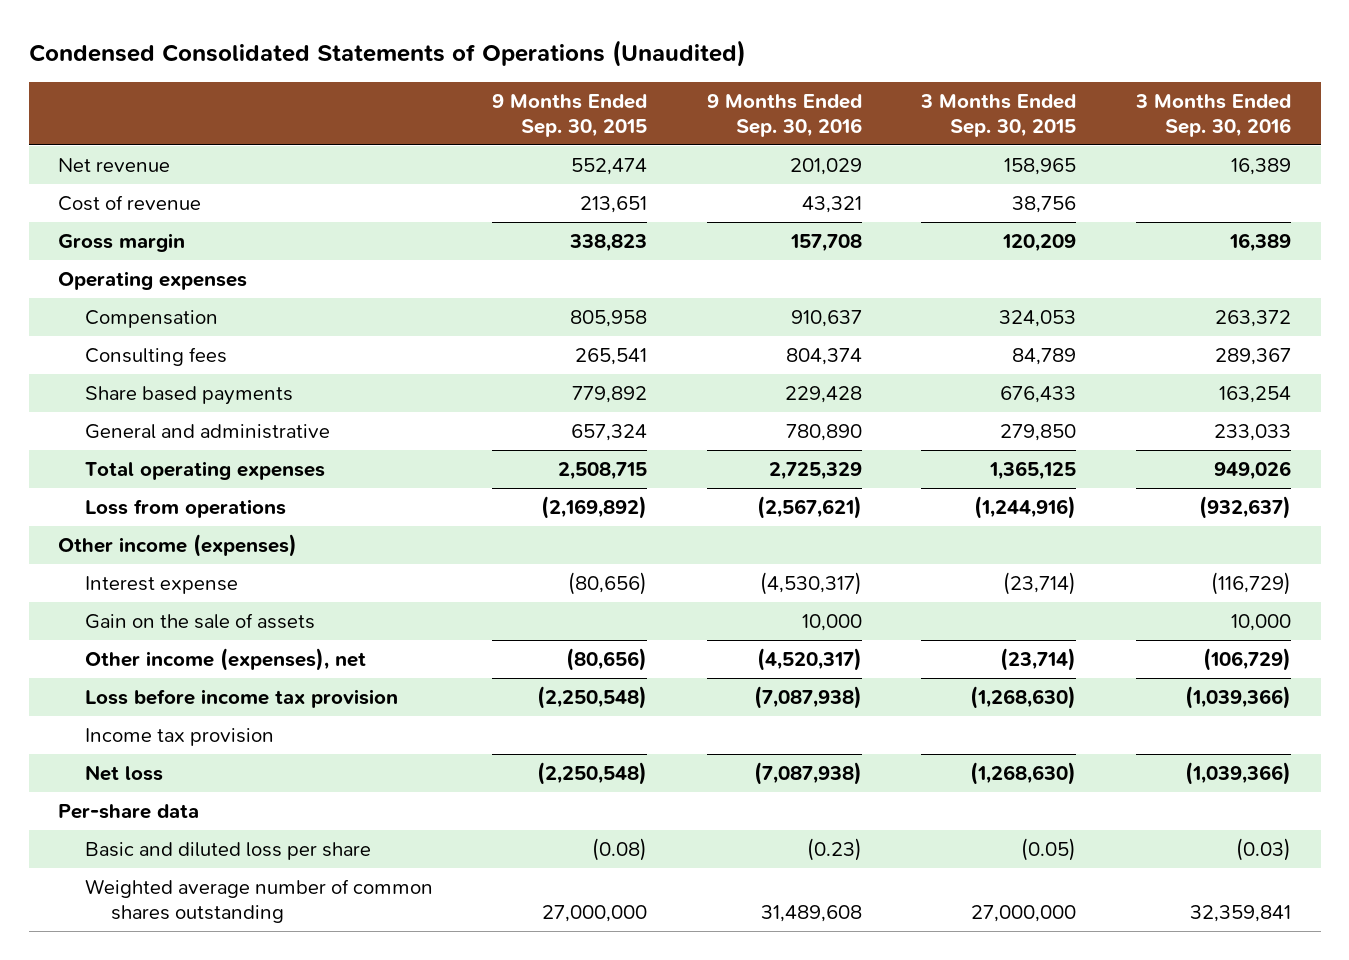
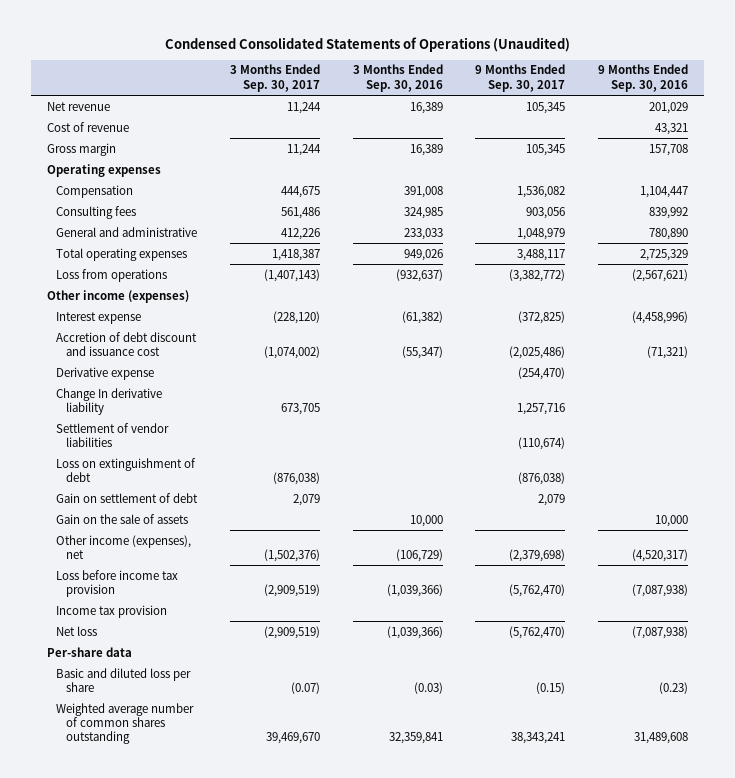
[492,93,648,137] 9 Months Ended Sep. 30, 2015 -> none
[920,93,1077,137] 3 Months Ended Sep. 30, 2015 -> none
none -> [230,64,321,92] 3 Months Ended Sep. 30, 2017
none -> [475,64,566,92] 9 Months Ended Sep. 30, 2017
[84,385,293,405] Share based payments -> none
[790,309,862,327] 910,637 -> [640,185,689,198] 1,104,447
[1214,309,1291,327] 263,372 -> [403,185,443,198] 391,008
[785,347,862,365] 804,374 -> [649,206,689,219] 839,992
[1214,347,1291,365] 289,367 -> [403,206,443,219] 324,985
[759,571,862,595] (4,530,317) -> [632,310,689,324] (4,458,996)
[1210,571,1291,595] (116,729) -> [401,310,443,324] (61,382)
none -> [56,331,198,356] Accretion of debt discount and issuance cost
none -> [56,366,155,380] Derivative expense
none -> [56,387,163,415] Change In derivative liability
none -> [56,422,170,447] Settlement of vendor liabilities
none -> [56,457,197,482] Loss on extinguishment of debt
none -> [56,492,199,503] Gain on settlement of debt

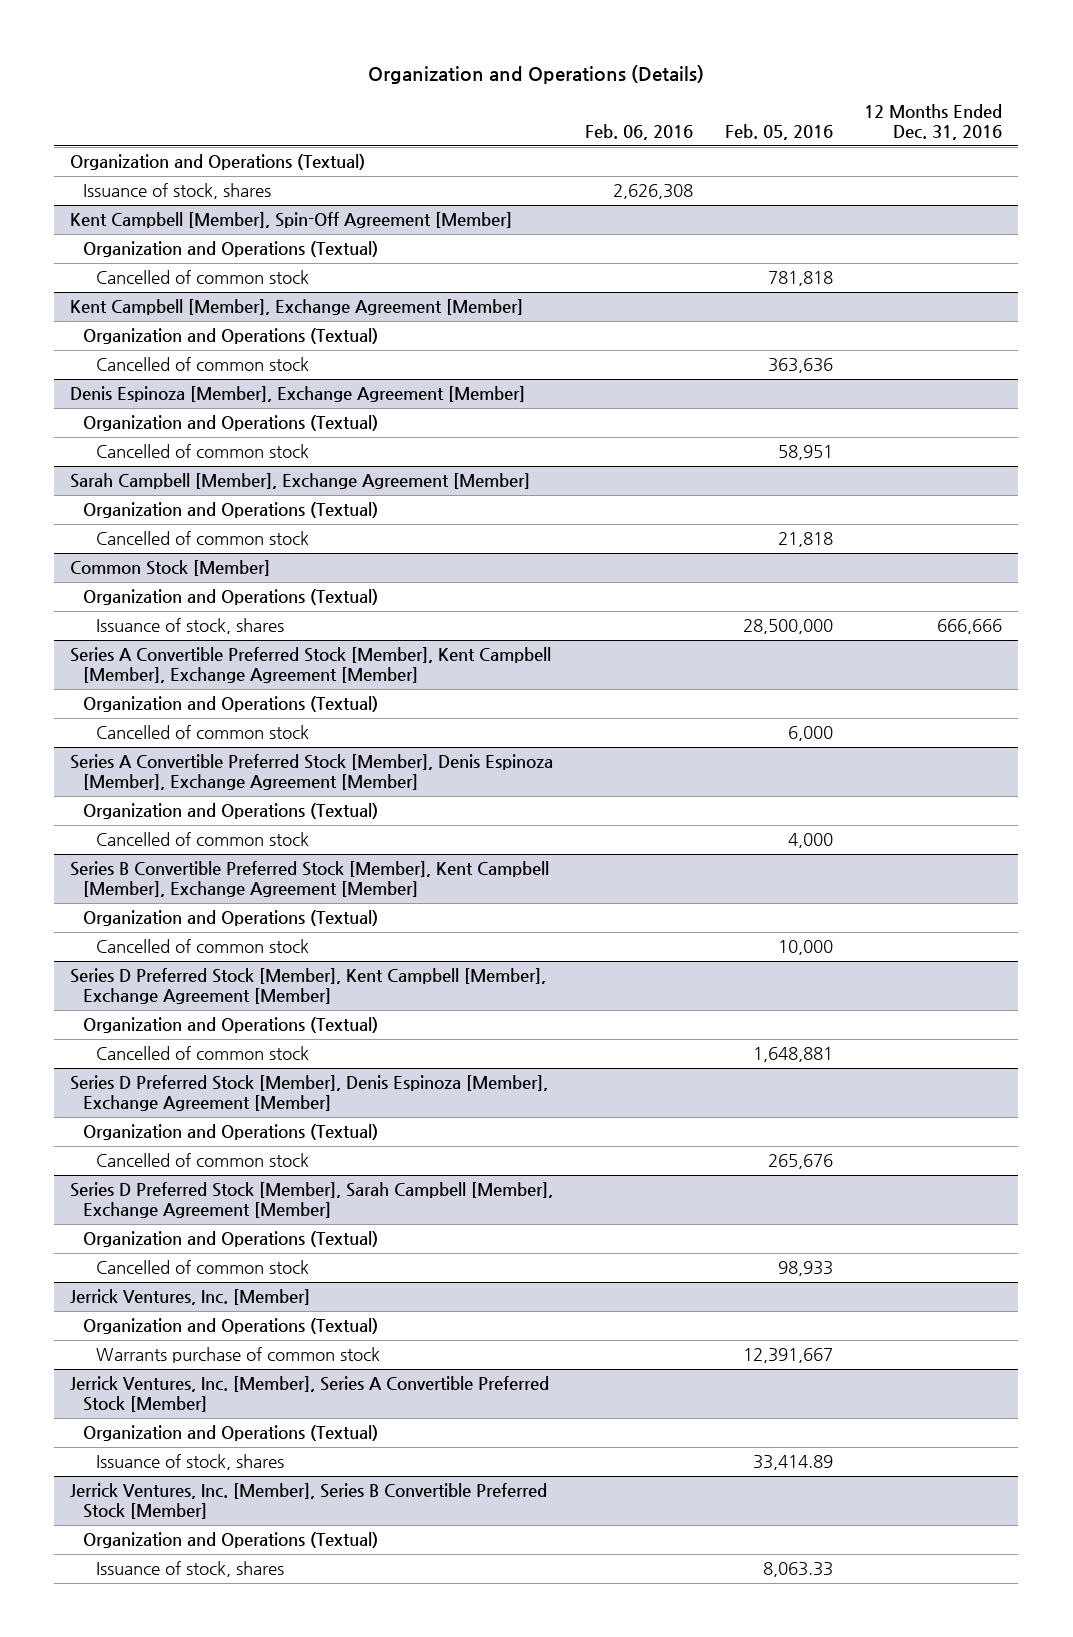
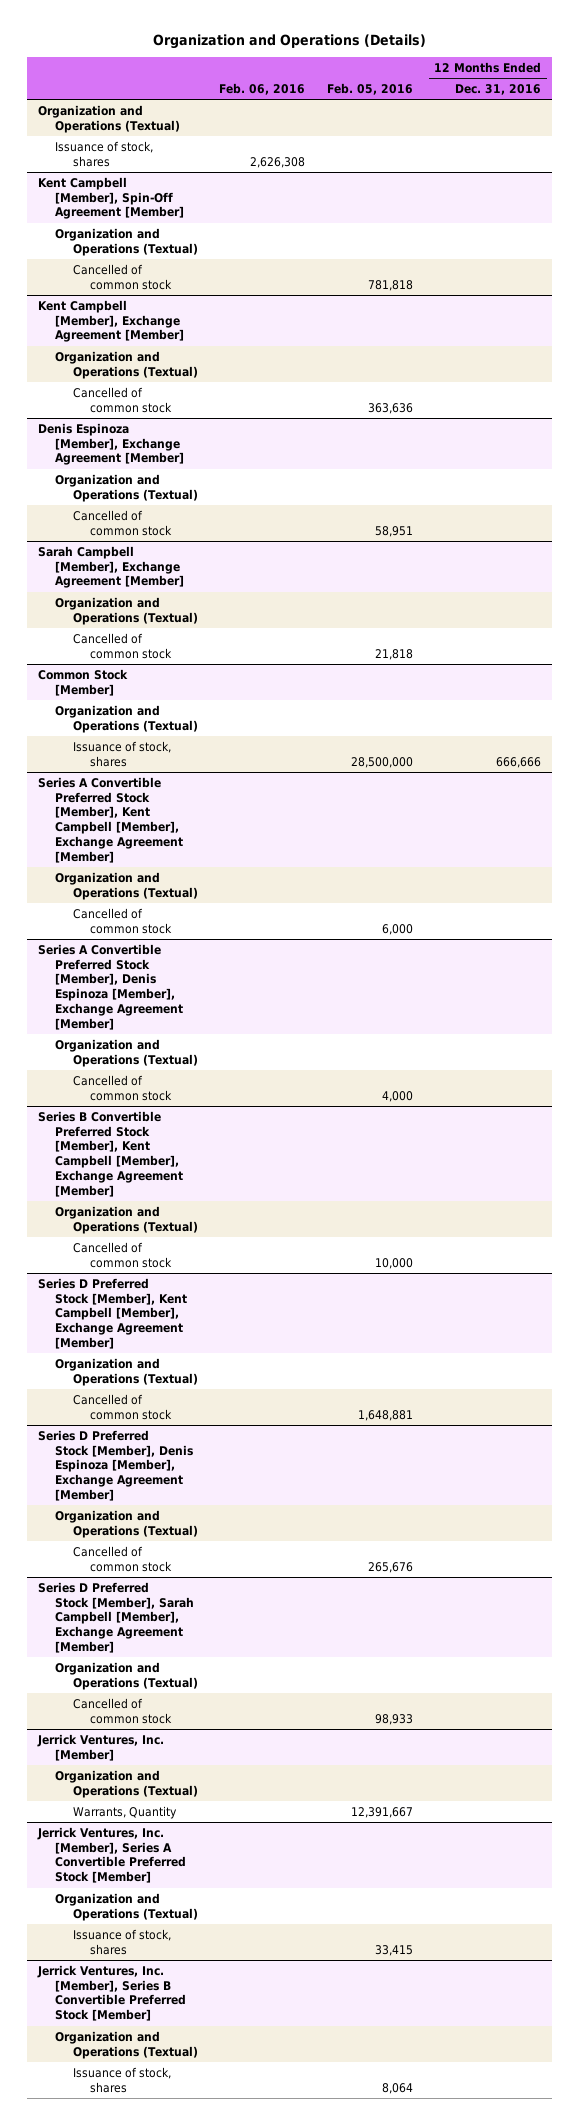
[96,1347,381,1364] Warrants purchase of common stock -> [72,1805,177,1819] Warrants, Quantity
[752,1455,833,1471] 33,414.89 -> [374,1944,413,1956] 33,415
[762,1562,833,1578] 8,063.33 -> [381,2082,413,2094] 8,064

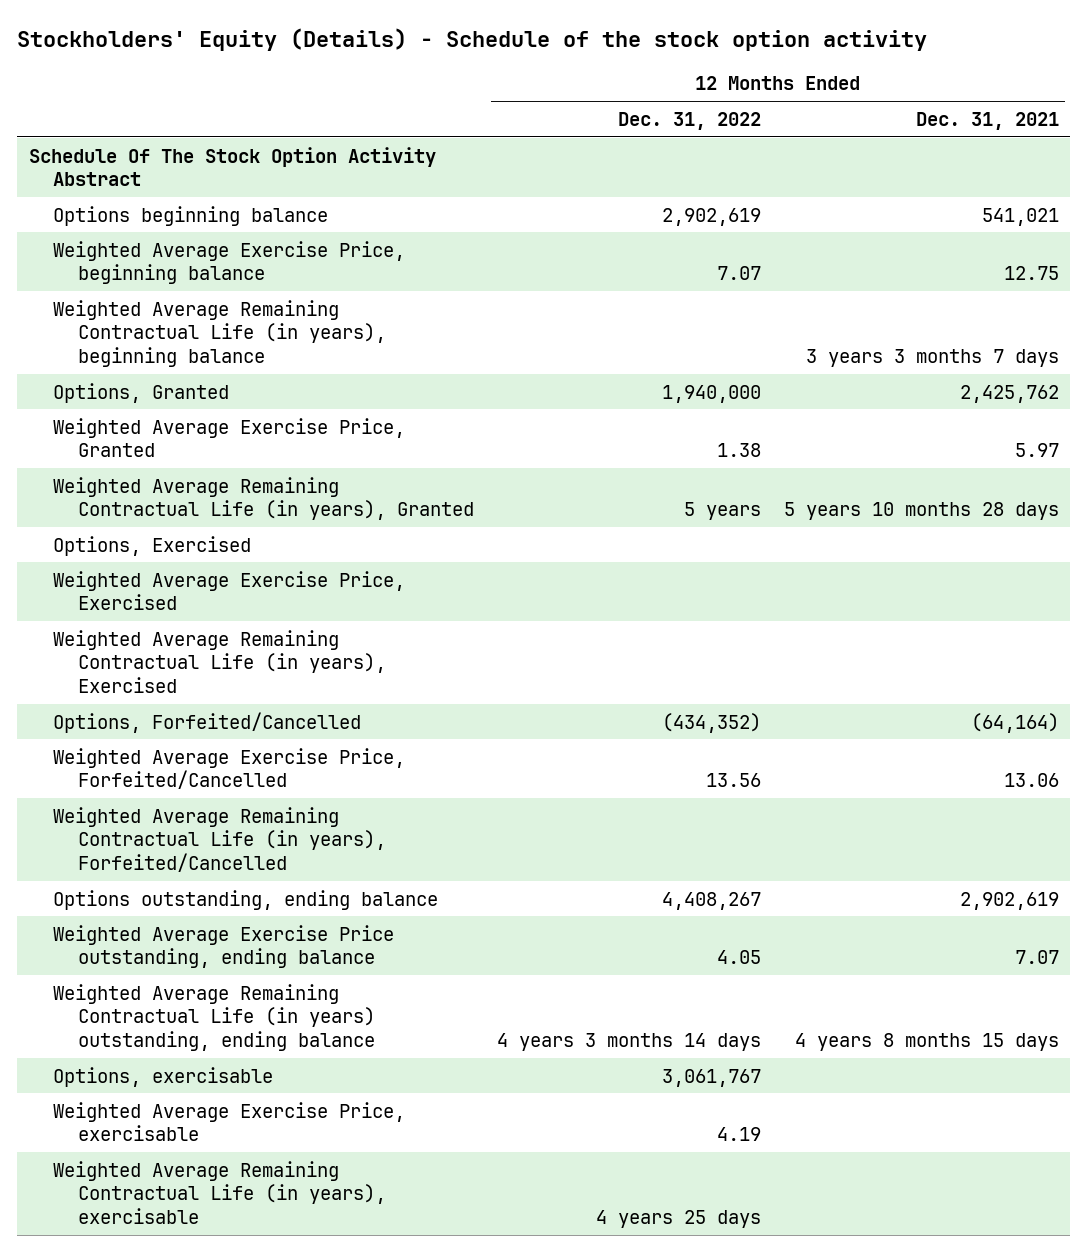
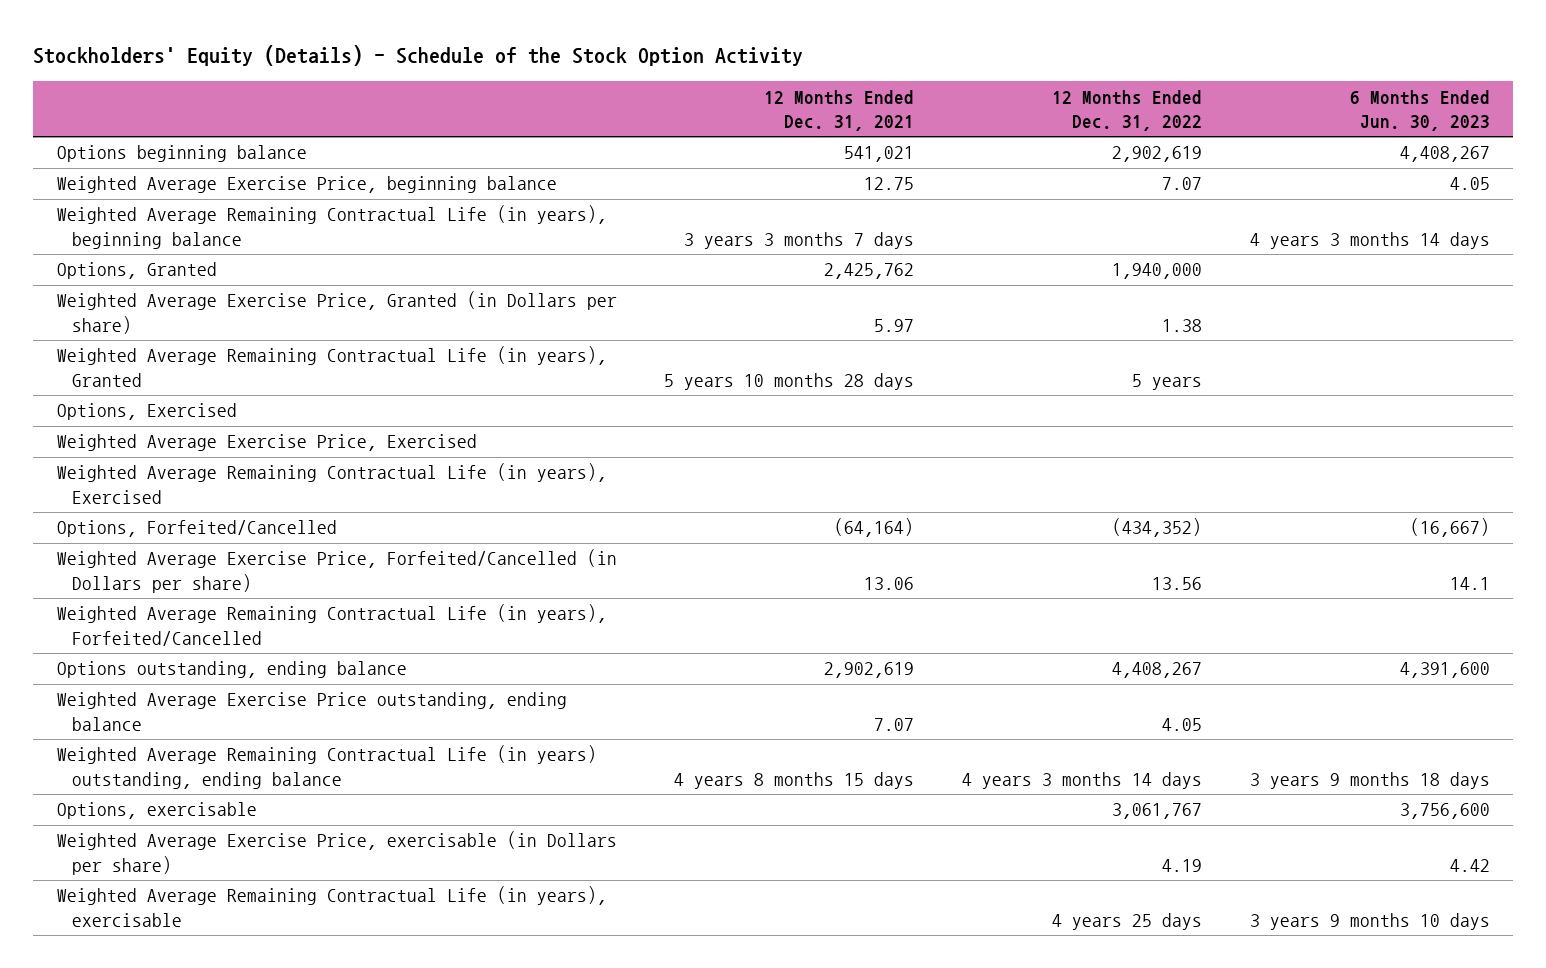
[17,27,928,51] Stockholders' Equity (Details) - Schedule of the stock option activity -> [33,45,804,67] Stockholders' Equity (Details) - Schedule of the Stock Option Activity
none -> [1349,89,1490,132] 6 Months Ended Jun. 30, 2023
[28,146,436,187] Schedule Of The Stock Option Activity Abstract -> none
[53,417,406,458] Weighted Average Exercise Price, Granted -> [56,291,617,334] Weighted Average Exercise Price, Granted (in Dollars per share)
[53,747,406,790] Weighted Average Exercise Price, Forfeited/Cancelled -> [56,549,617,593] Weighted Average Exercise Price, Forfeited/Cancelled (in Dollars per share)
[53,1101,406,1142] Weighted Average Exercise Price, exercisable -> [56,831,617,875] Weighted Average Exercise Price, exercisable (in Dollars per share)

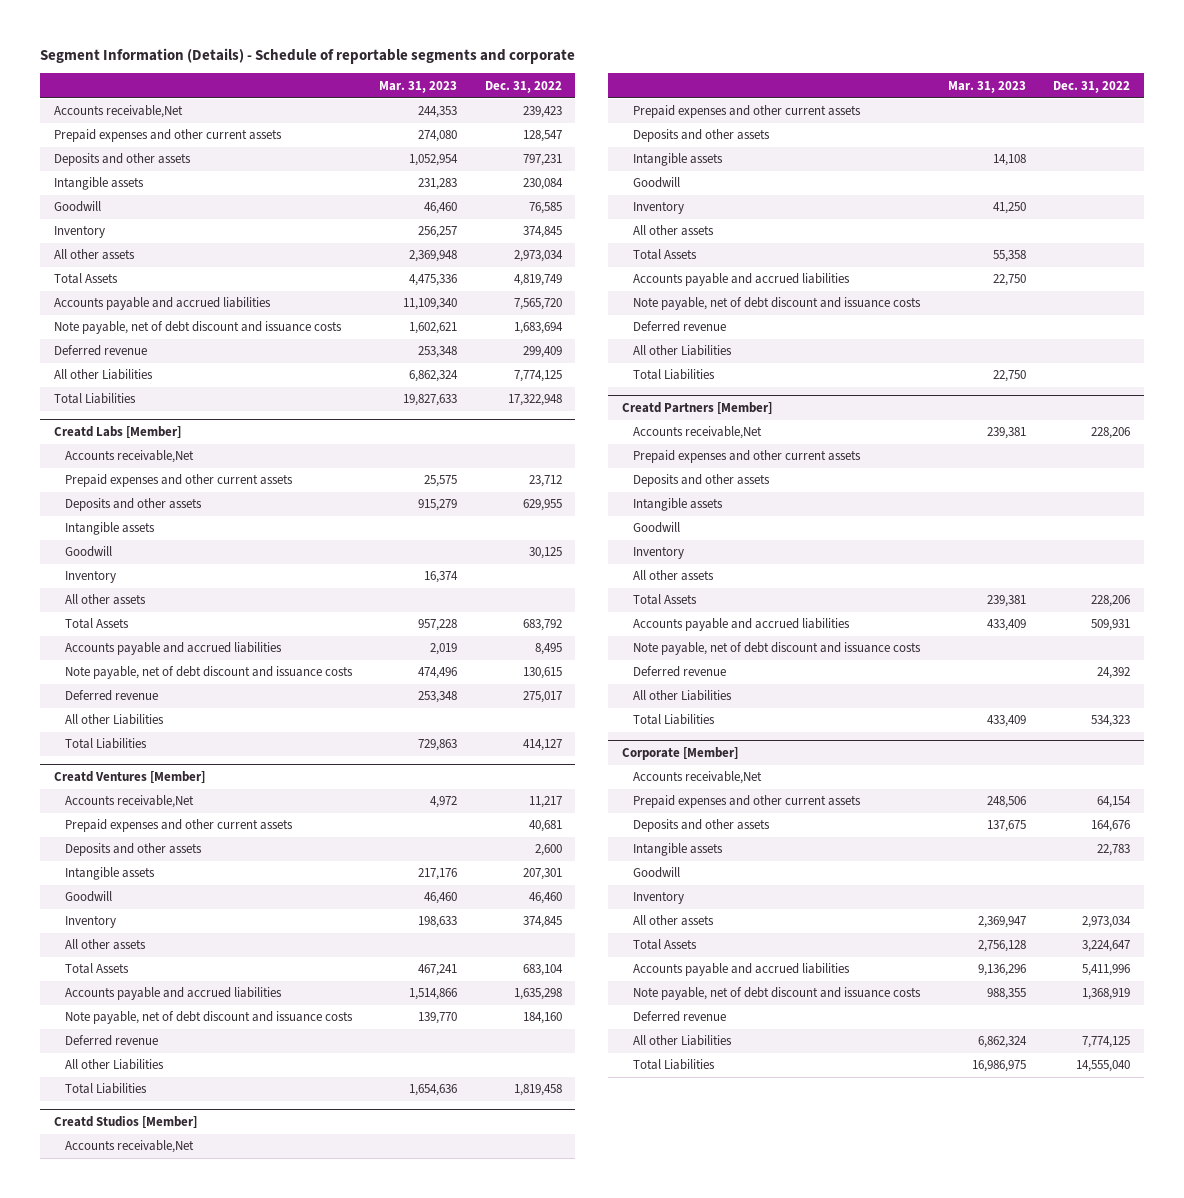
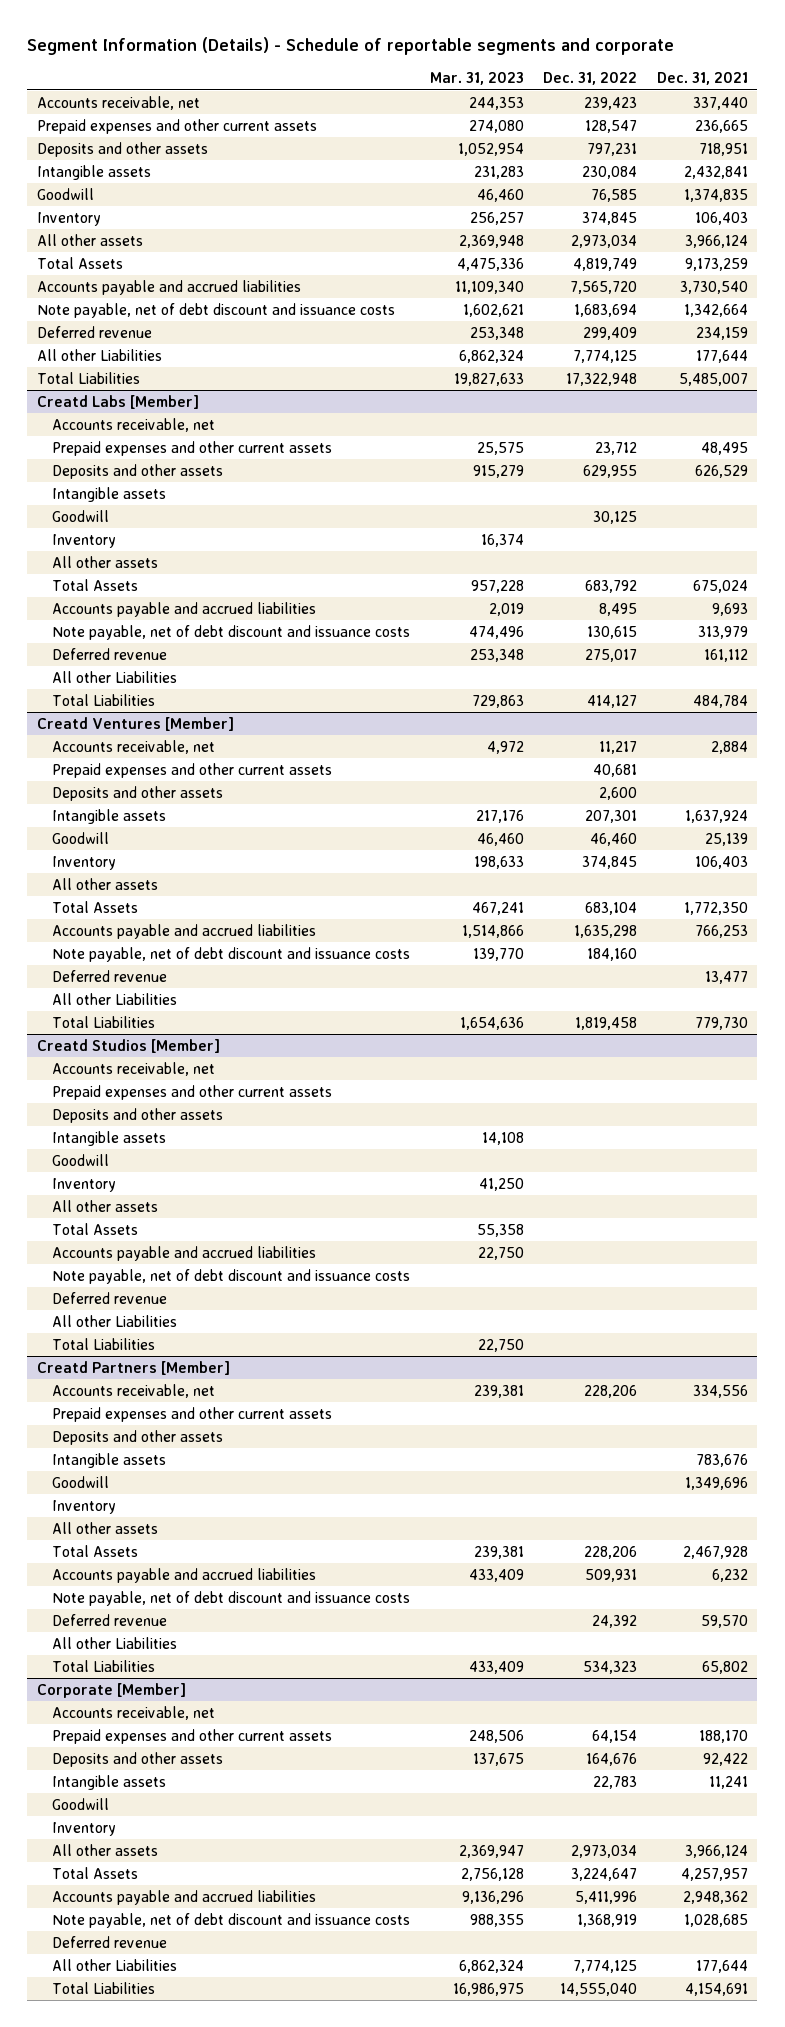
none -> [656,72,748,86] Dec. 31, 2021
[53,105,183,119] Accounts receivable,Net -> [37,95,201,110] Accounts receivable, net
[64,450,194,464] Accounts receivable,Net -> [52,417,216,432] Accounts receivable, net
[64,795,194,809] Accounts receivable,Net -> [52,739,216,754] Accounts receivable, net
[64,1140,194,1154] Accounts receivable,Net -> [52,1061,216,1076] Accounts receivable, net
[633,426,763,440] Accounts receivable,Net -> [52,1383,216,1398] Accounts receivable, net
[633,771,763,785] Accounts receivable,Net -> [52,1705,216,1720] Accounts receivable, net

